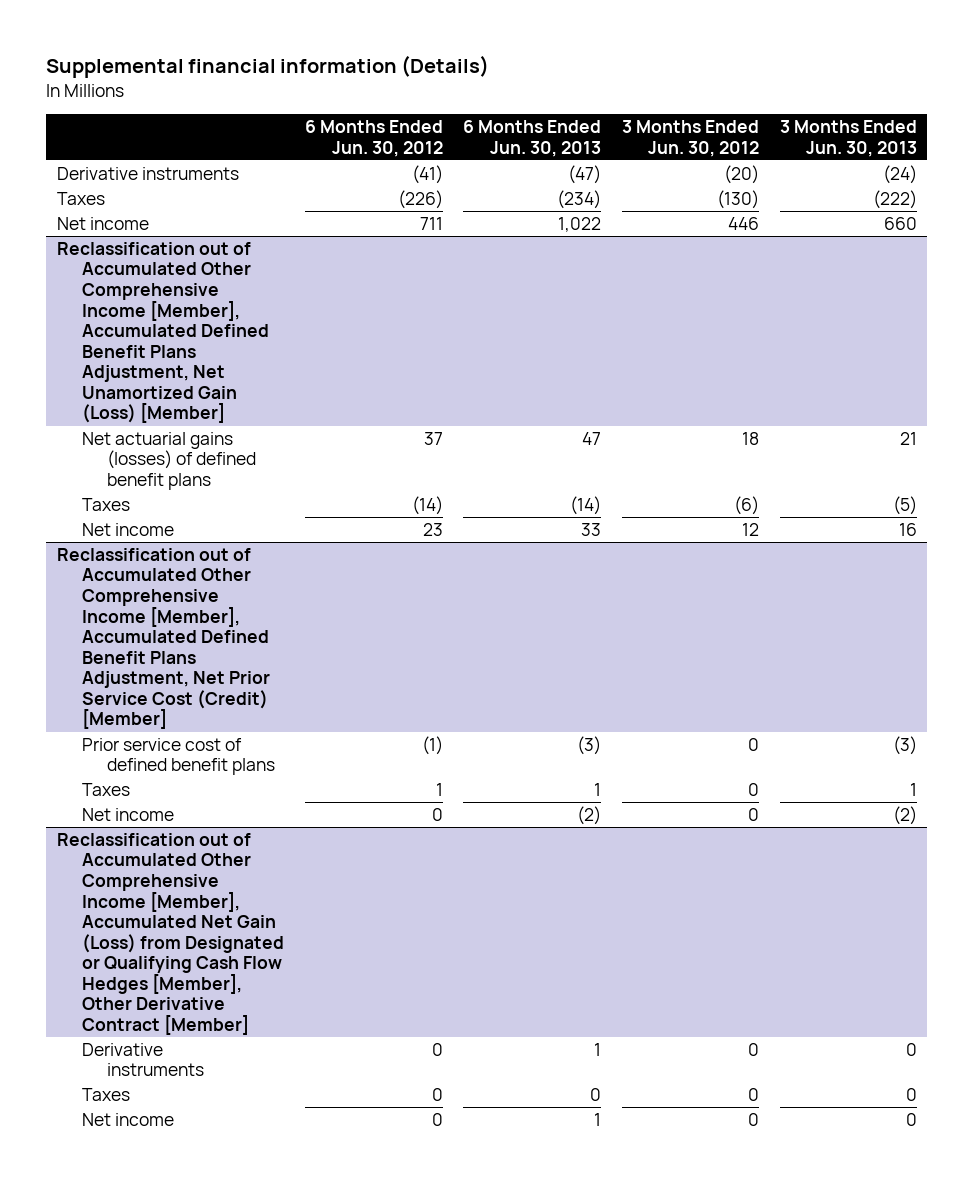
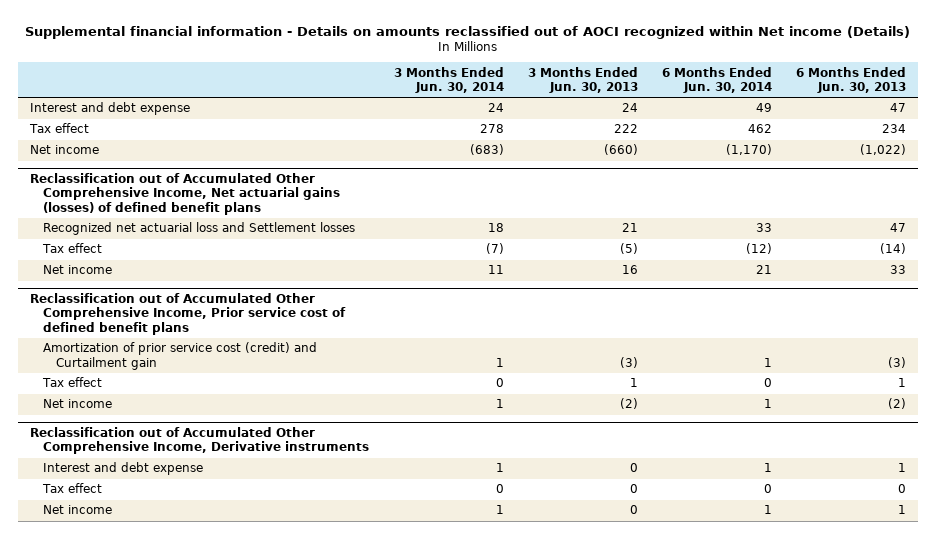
[46,55,490,79] Supplemental financial information (Details) -> [25,25,911,39] Supplemental financial information - Details on amounts reclassified out of AOCI recognized within Net income (Details)
[304,120,443,157] 6 Months Ended Jun. 30, 2012 -> none
[621,120,759,157] 3 Months Ended Jun. 30, 2012 -> none
none -> [393,66,504,94] 3 Months Ended Jun. 30, 2014
none -> [662,66,773,94] 6 Months Ended Jun. 30, 2014
[56,166,239,180] Derivative instruments -> none
none -> [30,102,191,116] Interest and debt expense
[56,191,105,205] Taxes -> [29,123,90,134] Tax effect
[557,189,602,209] (234) -> [882,124,907,134] 234
[872,189,917,209] (222) -> [613,124,638,134] 222
[558,216,602,232] 1,022 -> [860,144,907,156] (1,022)
[883,216,917,230] 660 -> [603,144,638,156] (660)
[56,241,269,424] Reclassification out of Accumulated Other Comprehensive Income [Member], Accumulated Defined Benefit Plans Adjustment, Net Unamortized Gain (Loss) [Member] -> [30,172,341,215] Reclassification out of Accumulated Other Comprehensive Income, Net actuarial gains (losses) of defined benefit plans
[81,431,256,490] Net actuarial gains (losses) of defined benefit plans -> [43,222,356,236] Recognized net actuarial loss and Settlement losses
[81,497,130,511] Taxes -> [42,243,103,254] Tax effect
[81,737,275,776] Prior service cost of defined benefit plans -> none
[56,547,270,730] Reclassification out of Accumulated Other Comprehensive Income [Member], Accumulated Defined Benefit Plans Adjustment, Net Prior Service Cost (Credit) [Member] -> [30,292,347,335] Reclassification out of Accumulated Other Comprehensive Income, Prior service cost of defined benefit plans
none -> [43,342,318,371] Amortization of prior service cost (credit) and Curtailment gain
[81,782,130,796] Taxes -> [42,377,103,388] Tax effect
[56,832,284,1036] Reclassification out of Accumulated Other Comprehensive Income [Member], Accumulated Net Gain (Loss) from Designated or Qualifying Cash Flow Hedges [Member], Other Derivative Contract [Member] -> none
none -> [30,426,370,455] Reclassification out of Accumulated Other Comprehensive Income, Derivative instruments
[81,1042,204,1077] Derivative instruments -> [43,462,204,476] Interest and debt expense
[81,1087,130,1101] Taxes -> [42,483,103,494] Tax effect

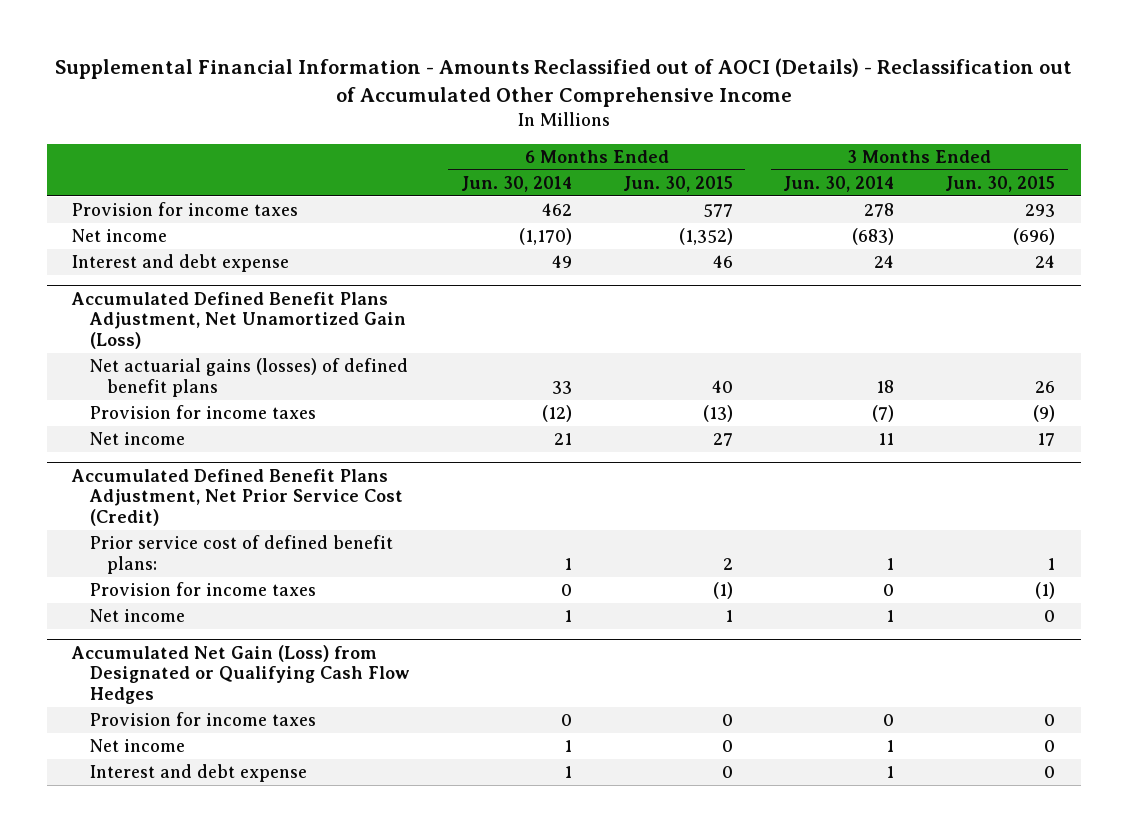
[25,25,911,39] Supplemental financial information - Details on amounts reclassified out of AOCI recognized within Net income (Details) -> [54,58,1072,107] Supplemental Financial Information - Amounts Reclassified out of AOCI (Details) - Reclassification out of Accumulated Other Comprehensive Income
[527,66,638,94] 3 Months Ended Jun. 30, 2013 -> none
[796,66,907,94] 6 Months Ended Jun. 30, 2013 -> none
none -> [622,175,733,192] Jun. 30, 2015
none -> [945,175,1056,192] Jun. 30, 2015
[29,123,90,134] Tax effect -> [72,202,299,217] Provision for income taxes
[30,172,341,215] Reclassification out of Accumulated Other Comprehensive Income, Net actuarial gains (losses) of defined benefit plans -> none
[30,102,191,116] Interest and debt expense -> [72,254,290,273] Interest and debt expense
none -> [71,291,406,350] Accumulated Defined Benefit Plans Adjustment, Net Unamortized Gain (Loss)
[43,222,356,236] Recognized net actuarial loss and Settlement losses -> [89,358,408,397] Net actuarial gains (losses) of defined benefit plans
[42,243,103,254] Tax effect -> [89,405,316,420] Provision for income taxes
[30,292,347,335] Reclassification out of Accumulated Other Comprehensive Income, Prior service cost of defined benefit plans -> none
none -> [71,468,403,527] Accumulated Defined Benefit Plans Adjustment, Net Prior Service Cost (Credit)
[43,342,318,371] Amortization of prior service cost (credit) and Curtailment gain -> [89,535,393,574] Prior service cost of defined benefit plans:
[42,377,103,388] Tax effect -> [89,582,316,597] Provision for income taxes
[30,426,370,455] Reclassification out of Accumulated Other Comprehensive Income, Derivative instruments -> none
[43,462,204,476] Interest and debt expense -> none
none -> [71,644,410,705] Accumulated Net Gain (Loss) from Designated or Qualifying Cash Flow Hedges
[42,483,103,494] Tax effect -> [89,712,316,727] Provision for income taxes
none -> [89,764,307,783] Interest and debt expense

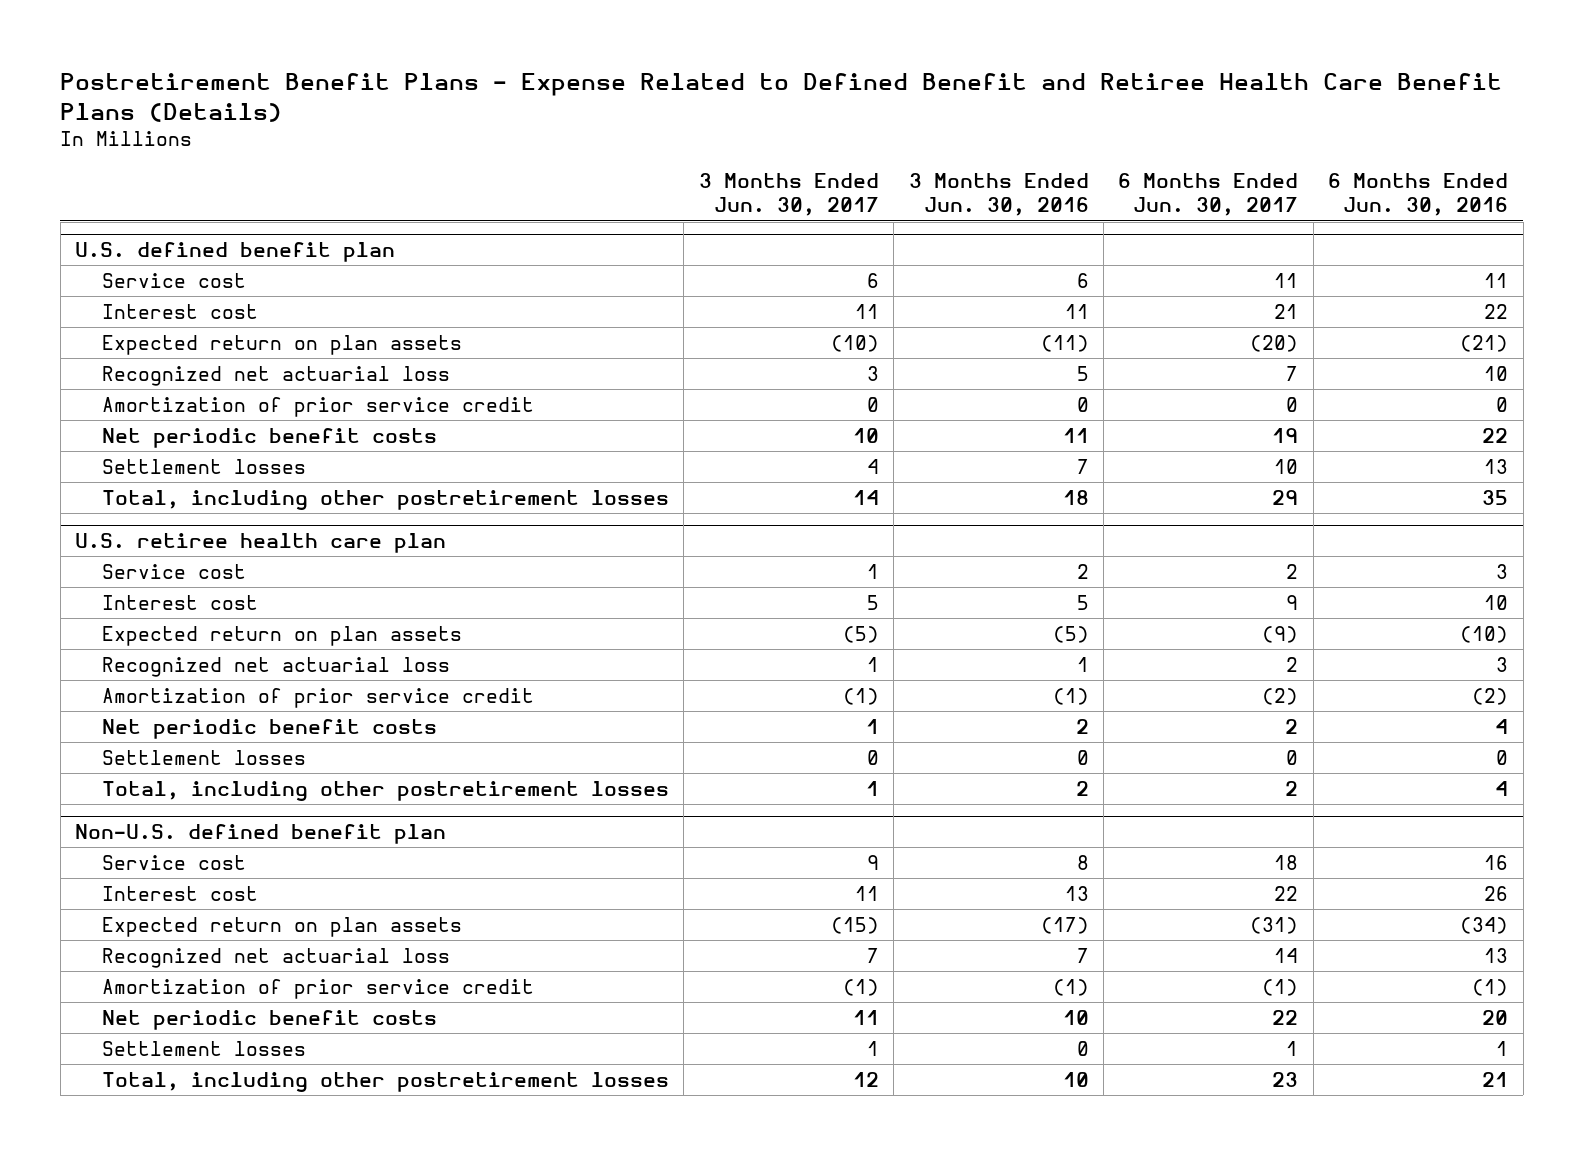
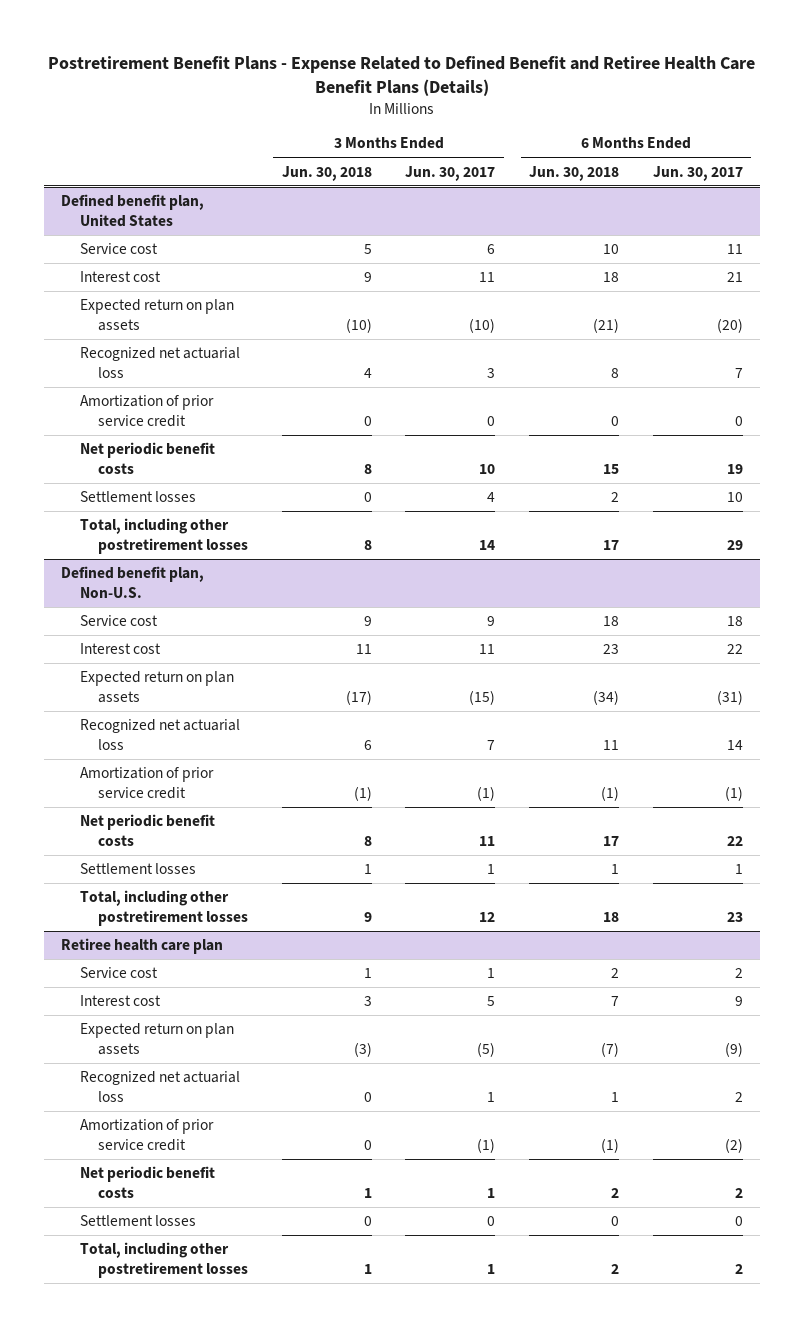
[908,172,1089,217] 3 Months Ended Jun. 30, 2016 -> none
[1328,172,1509,217] 6 Months Ended Jun. 30, 2016 -> none
none -> [281,165,372,181] Jun. 30, 2018
none -> [529,165,620,181] Jun. 30, 2018
[75,241,396,262] U.S. defined benefit plan -> none
none -> [61,194,205,228] Defined benefit plan, United States
[75,532,447,553] U.S. retiree health care plan -> none
[101,563,246,579] Service cost -> none
[101,594,258,610] Interest cost -> none
[101,625,462,646] Expected return on plan assets -> none
[101,656,450,677] Recognized net actuarial loss -> none
[101,687,534,708] Amortization of prior service credit -> none
[101,718,437,739] Net periodic benefit costs -> none
[101,749,306,765] Settlement losses -> none
[101,780,669,801] Total, including other postretirement losses -> none
[75,823,447,844] Non-U.S. defined benefit plan -> [61,566,205,599] Defined benefit plan, Non-U.S.
none -> [61,938,224,955] Retiree health care plan
none -> [79,967,158,979] Service cost
none -> [79,995,161,1007] Interest cost
none -> [79,1023,234,1056] Expected return on plan assets
none -> [79,1071,240,1103] Recognized net actuarial loss
none -> [79,1119,214,1152] Amortization of prior service credit
none -> [79,1166,215,1199] Net periodic benefit costs
none -> [79,1215,196,1227] Settlement losses
none -> [79,1242,248,1279] Total, including other postretirement losses

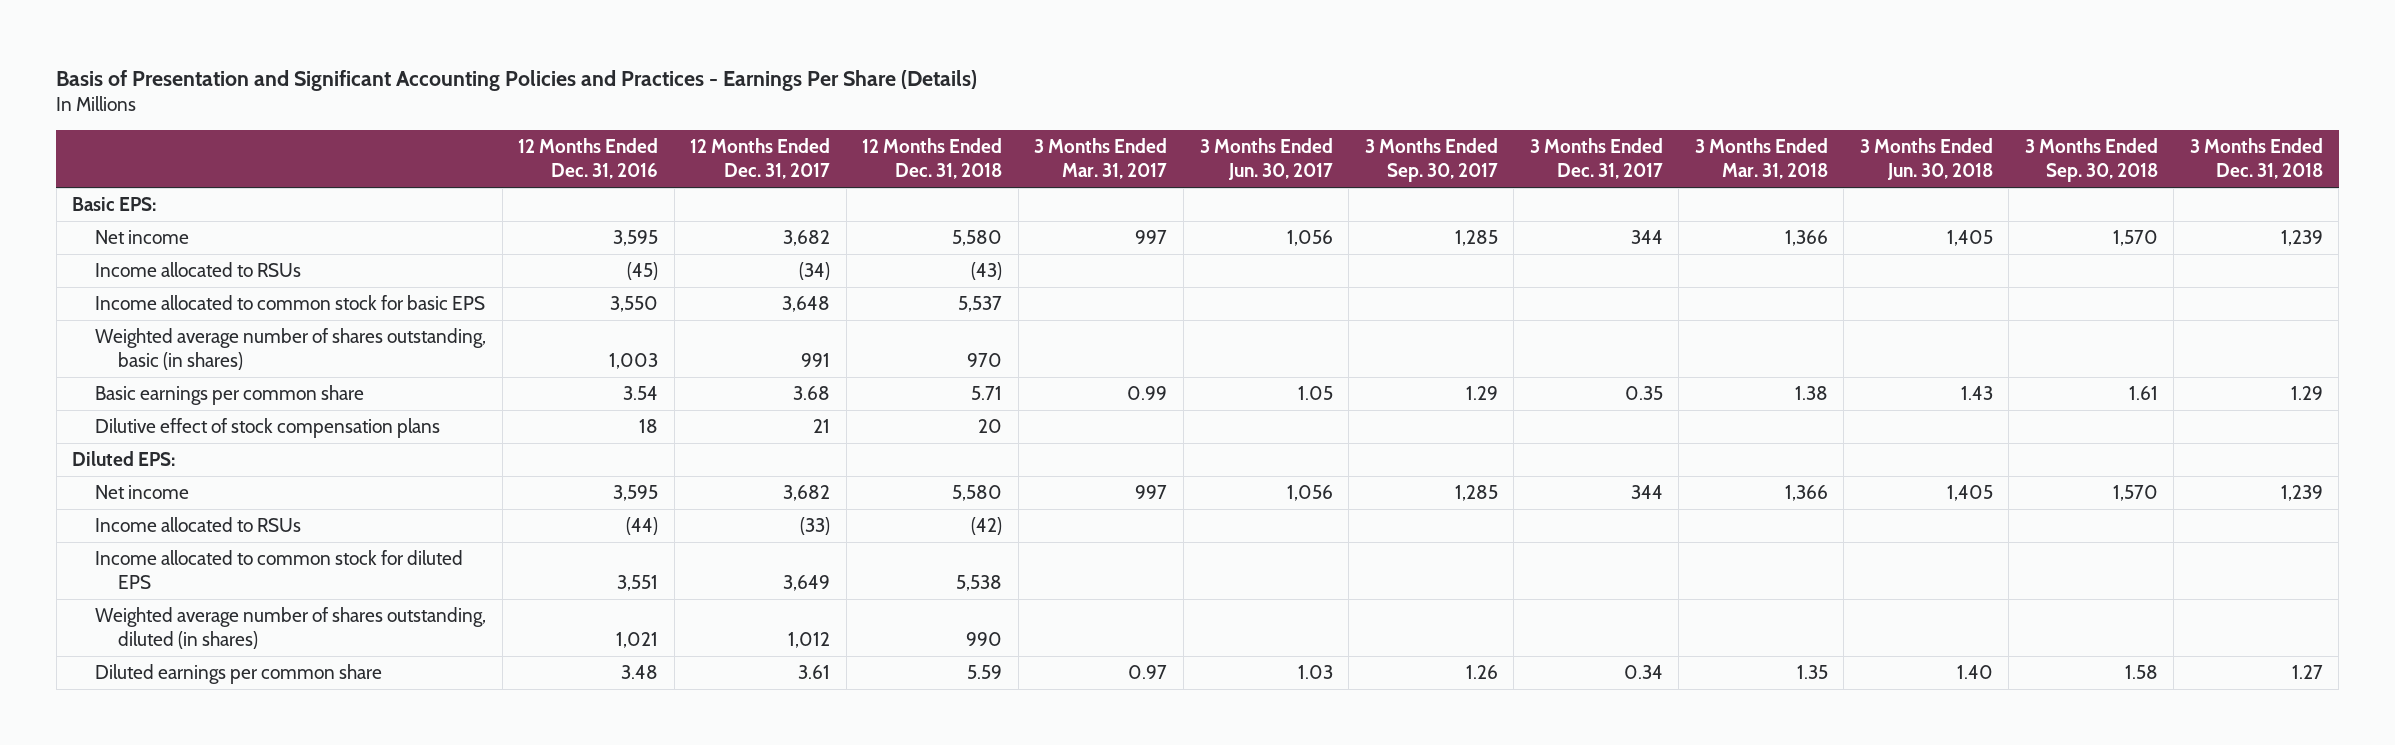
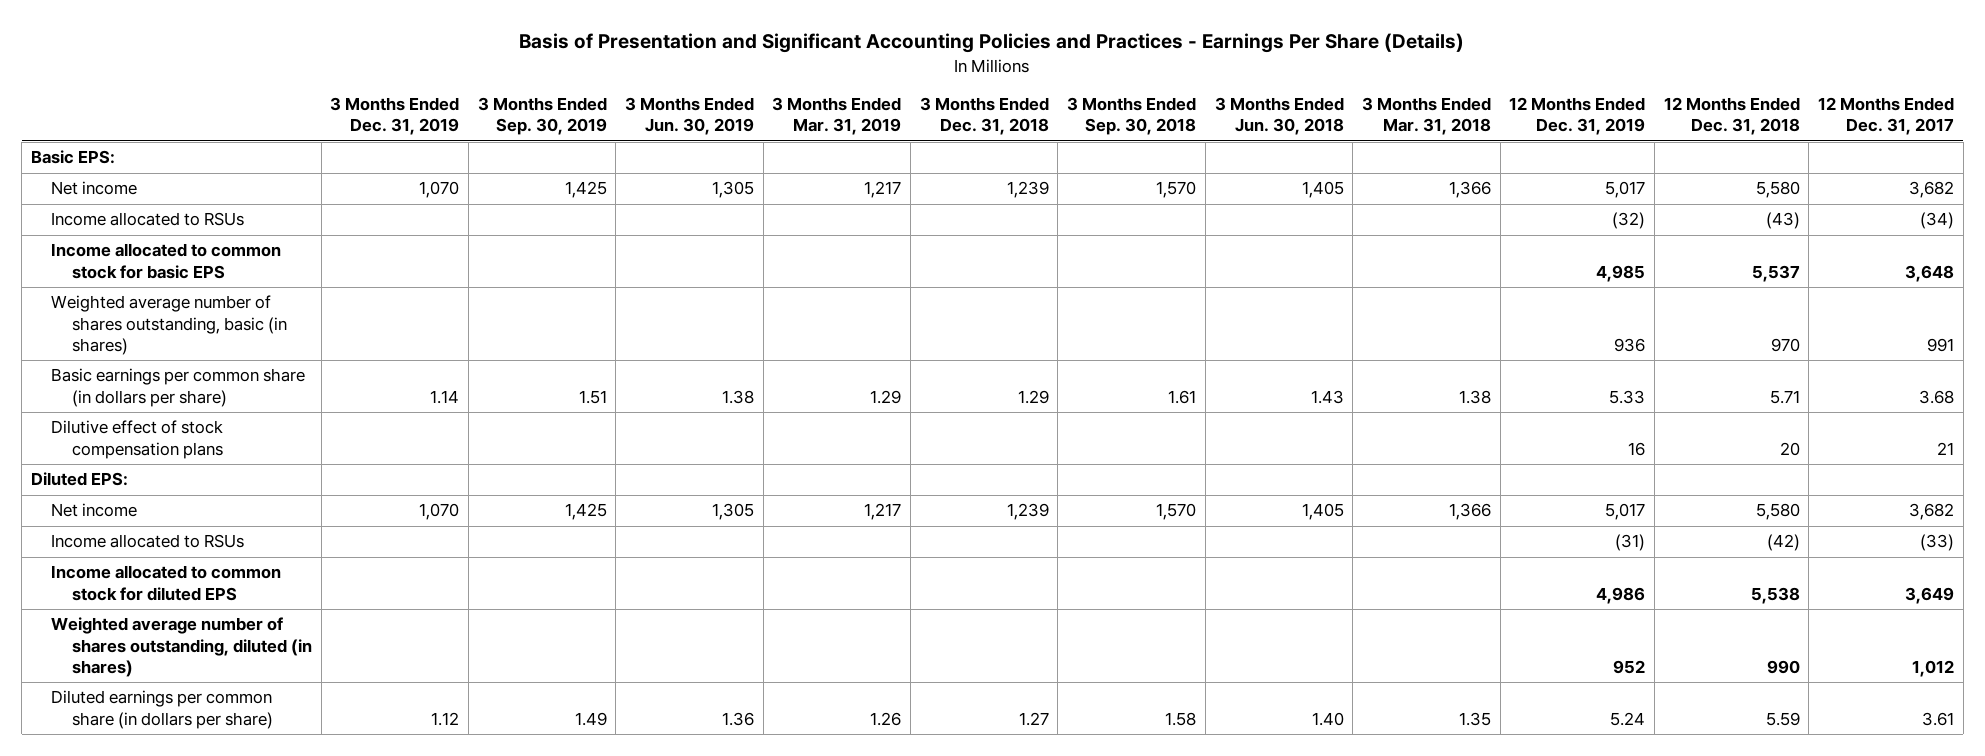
[518,138,659,180] 12 Months Ended Dec. 31, 2016 -> none
[1034,138,1168,180] 3 Months Ended Mar. 31, 2017 -> none
[1199,138,1333,181] 3 Months Ended Jun. 30, 2017 -> none
[1364,138,1498,183] 3 Months Ended Sep. 30, 2017 -> none
[1529,138,1663,180] 3 Months Ended Dec. 31, 2017 -> none
none -> [330,97,460,136] 3 Months Ended Dec. 31, 2019
none -> [477,97,607,136] 3 Months Ended Sep. 30, 2019
none -> [625,97,755,136] 3 Months Ended Jun. 30, 2019
none -> [772,97,902,136] 3 Months Ended Mar. 31, 2019
none -> [1509,97,1646,136] 12 Months Ended Dec. 31, 2019
[95,385,365,406] Basic earnings per common share -> [51,368,306,407] Basic earnings per common share (in dollars per share)
[95,664,383,685] Diluted earnings per common share -> [51,690,273,729] Diluted earnings per common share (in dollars per share)

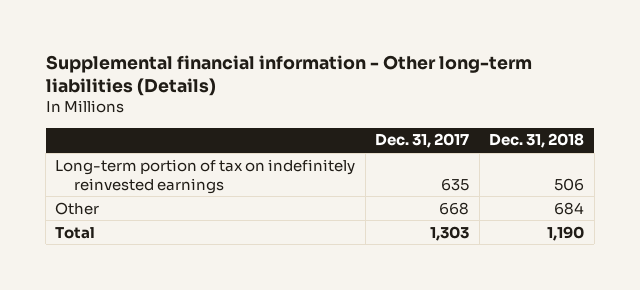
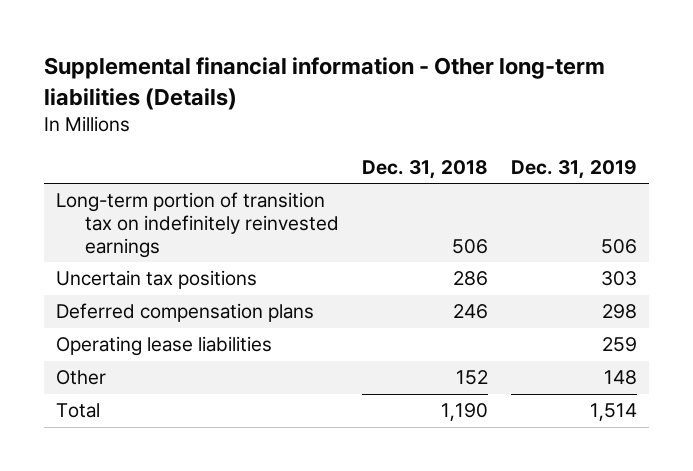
[375,133,470,149] Dec. 31, 2017 -> none
none -> [511,159,638,179] Dec. 31, 2019
[55,158,356,194] Long-term portion of tax on indefinitely reinvested earnings -> [55,192,340,258] Long-term portion of transition tax on indefinitely reinvested earnings
none -> [55,270,257,290] Uncertain tax positions
none -> [55,303,314,323] Deferred compensation plans
none -> [55,336,272,357] Operating lease liabilities
[554,201,585,215] 684 -> [456,370,489,386] 152

